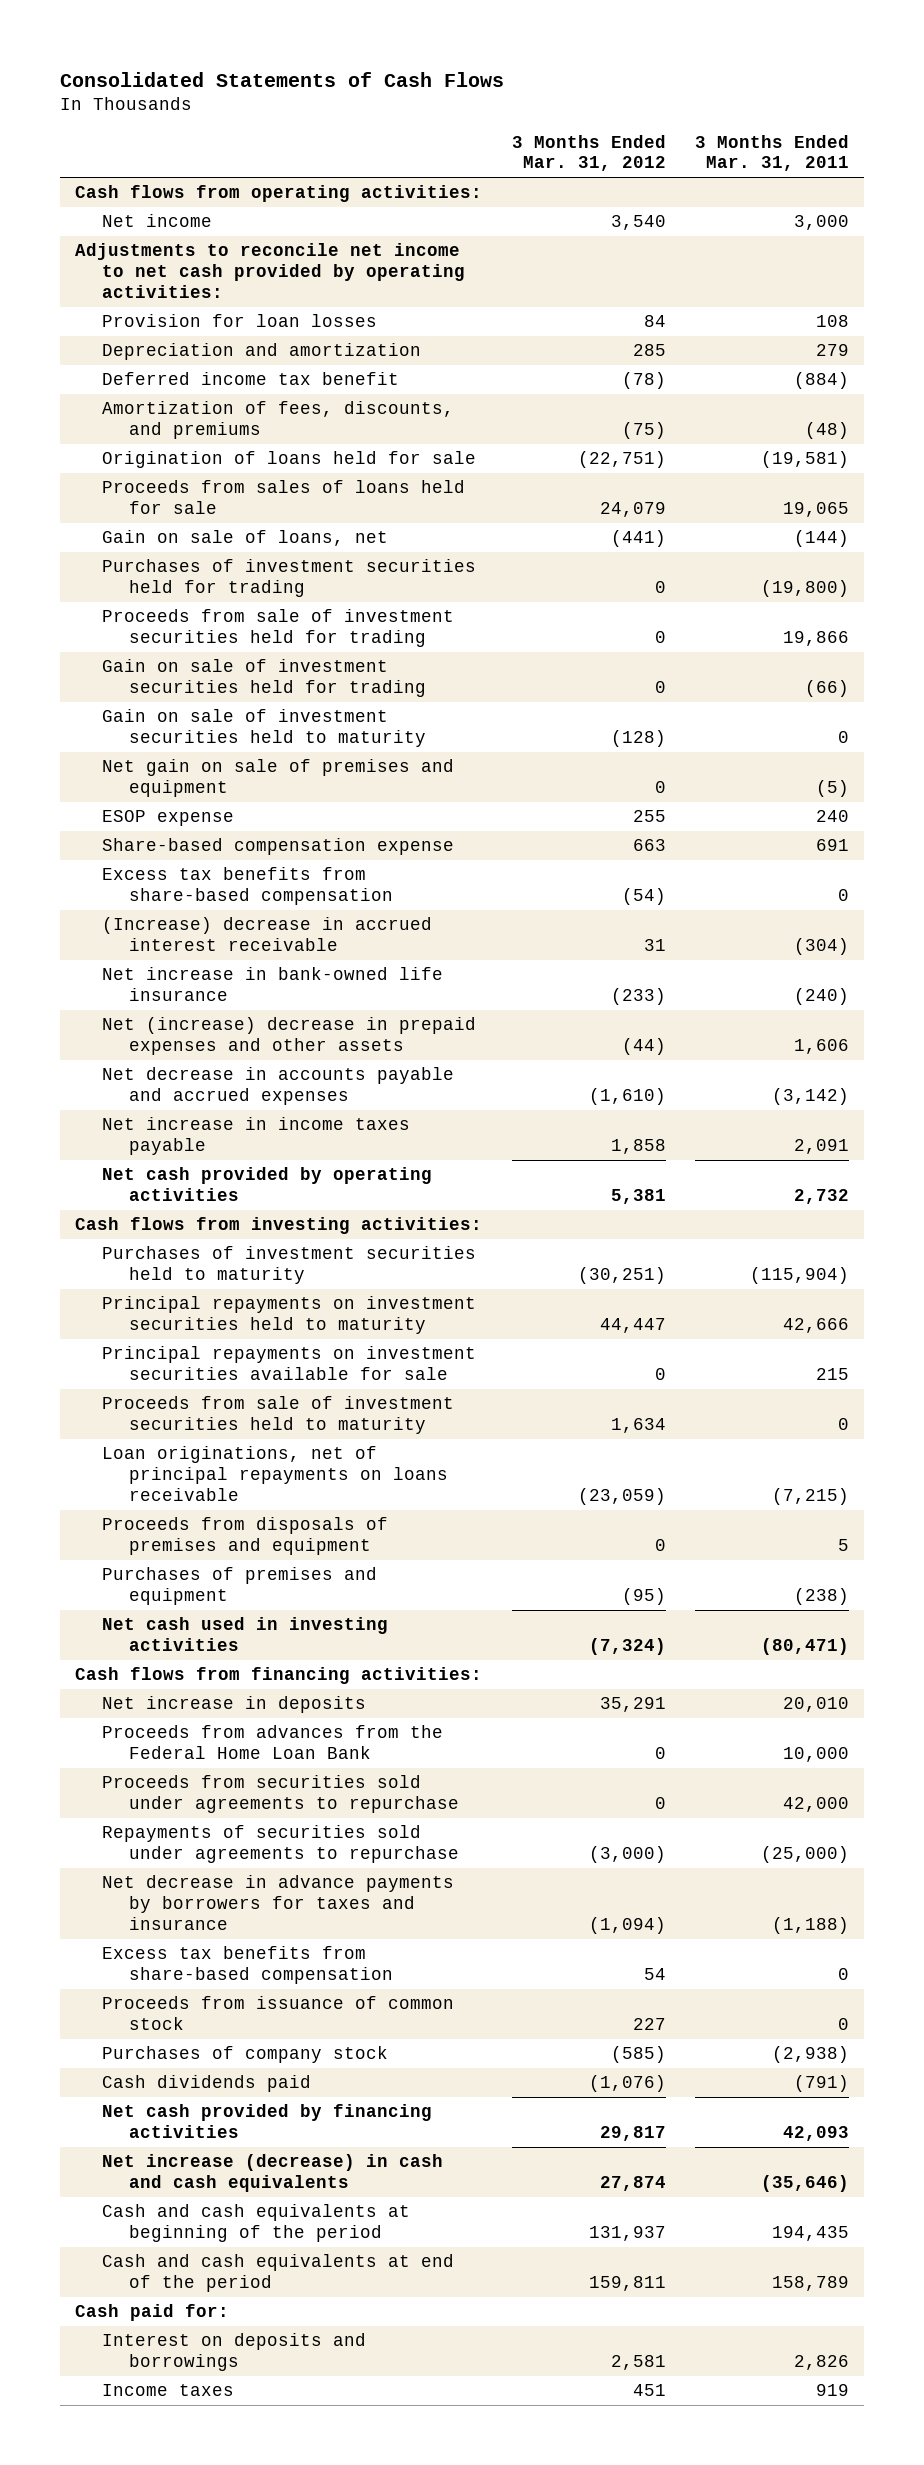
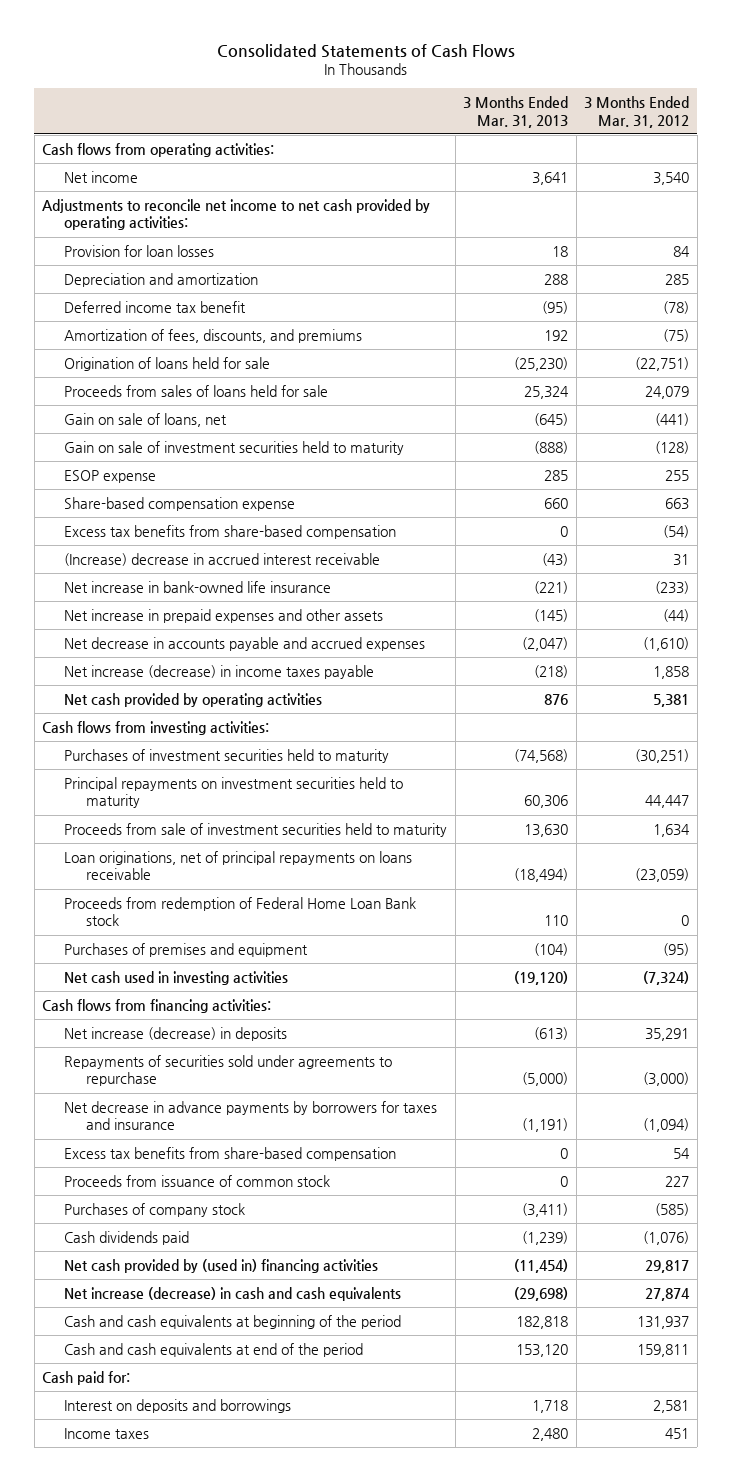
[695,134,850,172] 3 Months Ended Mar. 31, 2011 -> none
none -> [463,96,569,128] 3 Months Ended Mar. 31, 2013
[101,559,476,598] Purchases of investment securities held for trading -> none
[101,609,454,648] Proceeds from sale of investment securities held for trading -> none
[101,659,426,698] Gain on sale of investment securities held for trading -> none
[101,759,454,798] Net gain on sale of premises and equipment -> none
[101,1017,476,1056] Net (increase) decrease in prepaid expenses and other assets -> [64,608,384,623] Net increase in prepaid expenses and other assets
[101,1117,410,1156] Net increase in income taxes payable -> [64,664,375,679] Net increase (decrease) in income taxes payable
[101,1346,476,1381] Principal repayments on investment securities available for sale -> none
[101,1517,388,1556] Proceeds from disposals of premises and equipment -> none
none -> [64,896,417,927] Proceeds from redemption of Federal Home Loan Bank stock
[101,1725,443,1760] Proceeds from advances from the Federal Home Loan Bank -> none
[101,1775,459,1814] Proceeds from securities sold under agreements to repurchase -> none
[101,1696,366,1714] Net increase in deposits -> [64,1026,288,1041] Net increase (decrease) in deposits
[101,2104,432,2139] Net cash provided by financing activities -> [64,1258,379,1273] Net cash provided by (used in) financing activities

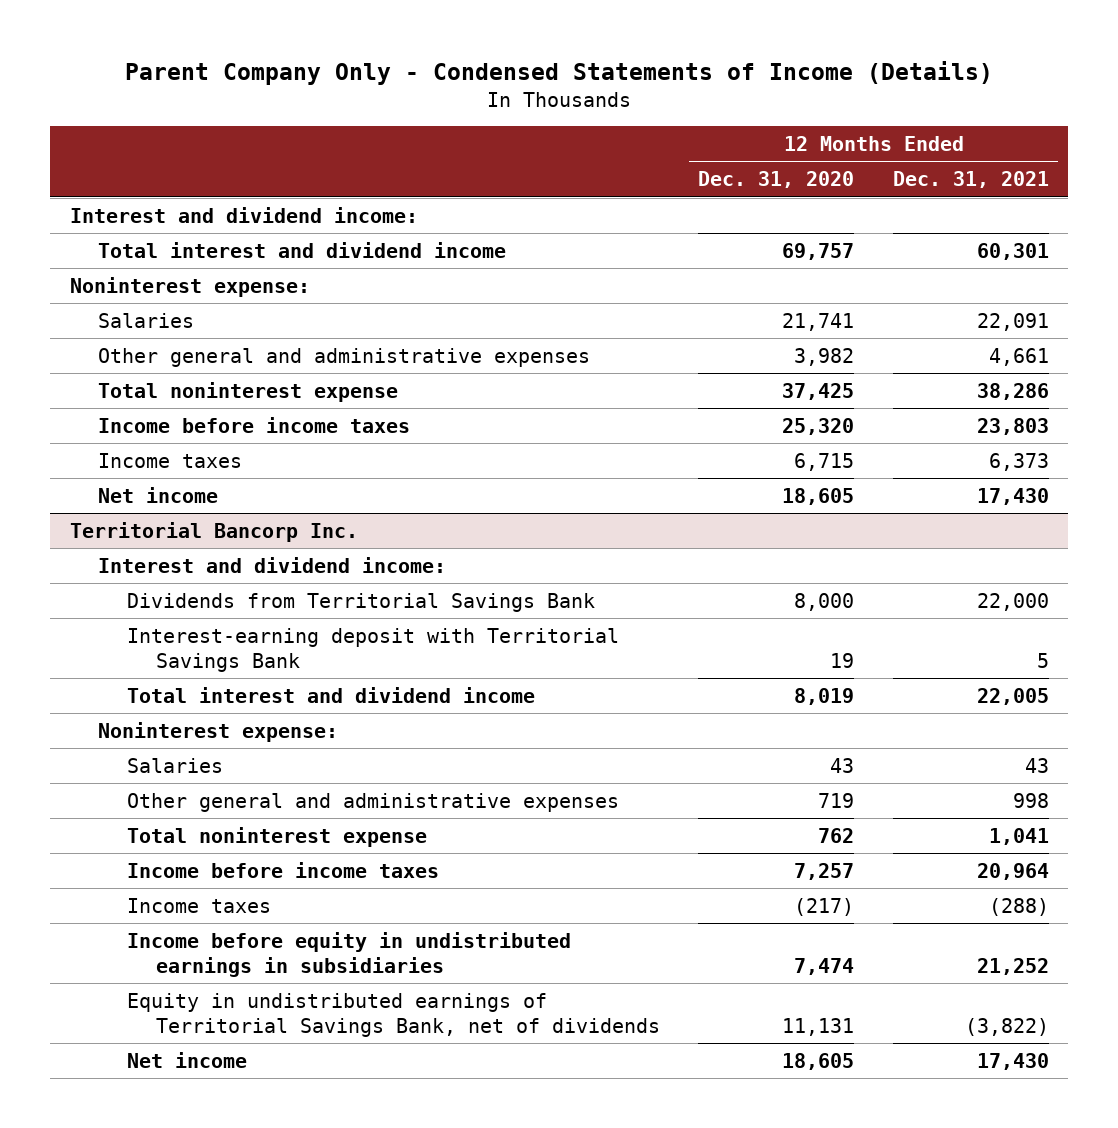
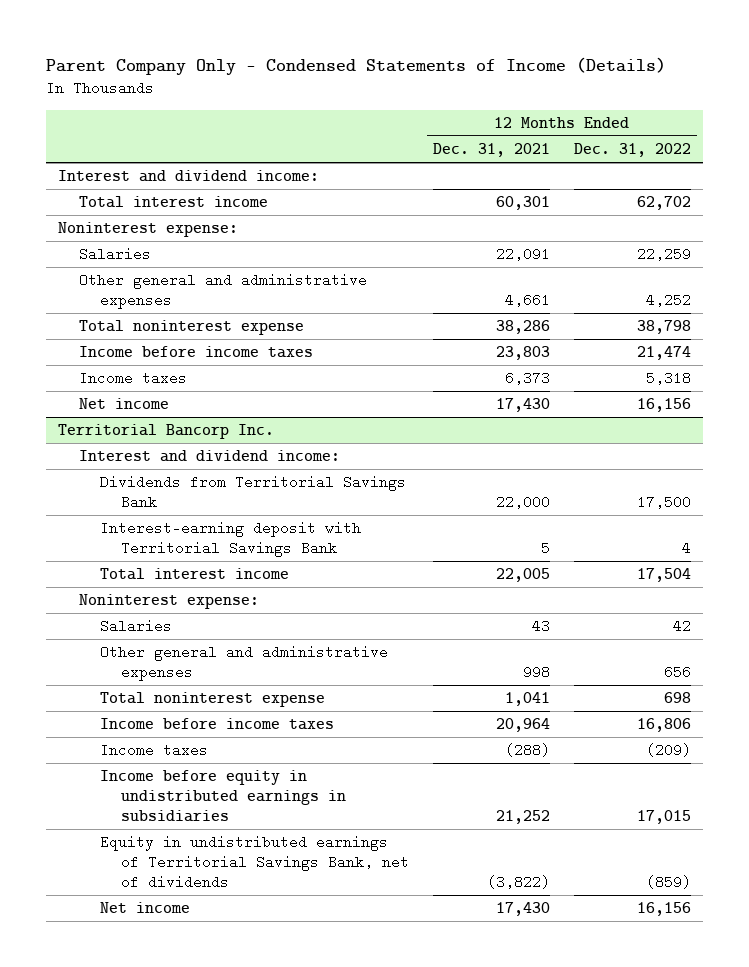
[698,171,855,189] Dec. 31, 2020 -> none
none -> [573,142,691,157] Dec. 31, 2022
[98,241,507,258] Total interest and dividend income -> [78,196,268,209] Total interest income
[127,686,536,703] Total interest and dividend income -> [100,568,290,581] Total interest income

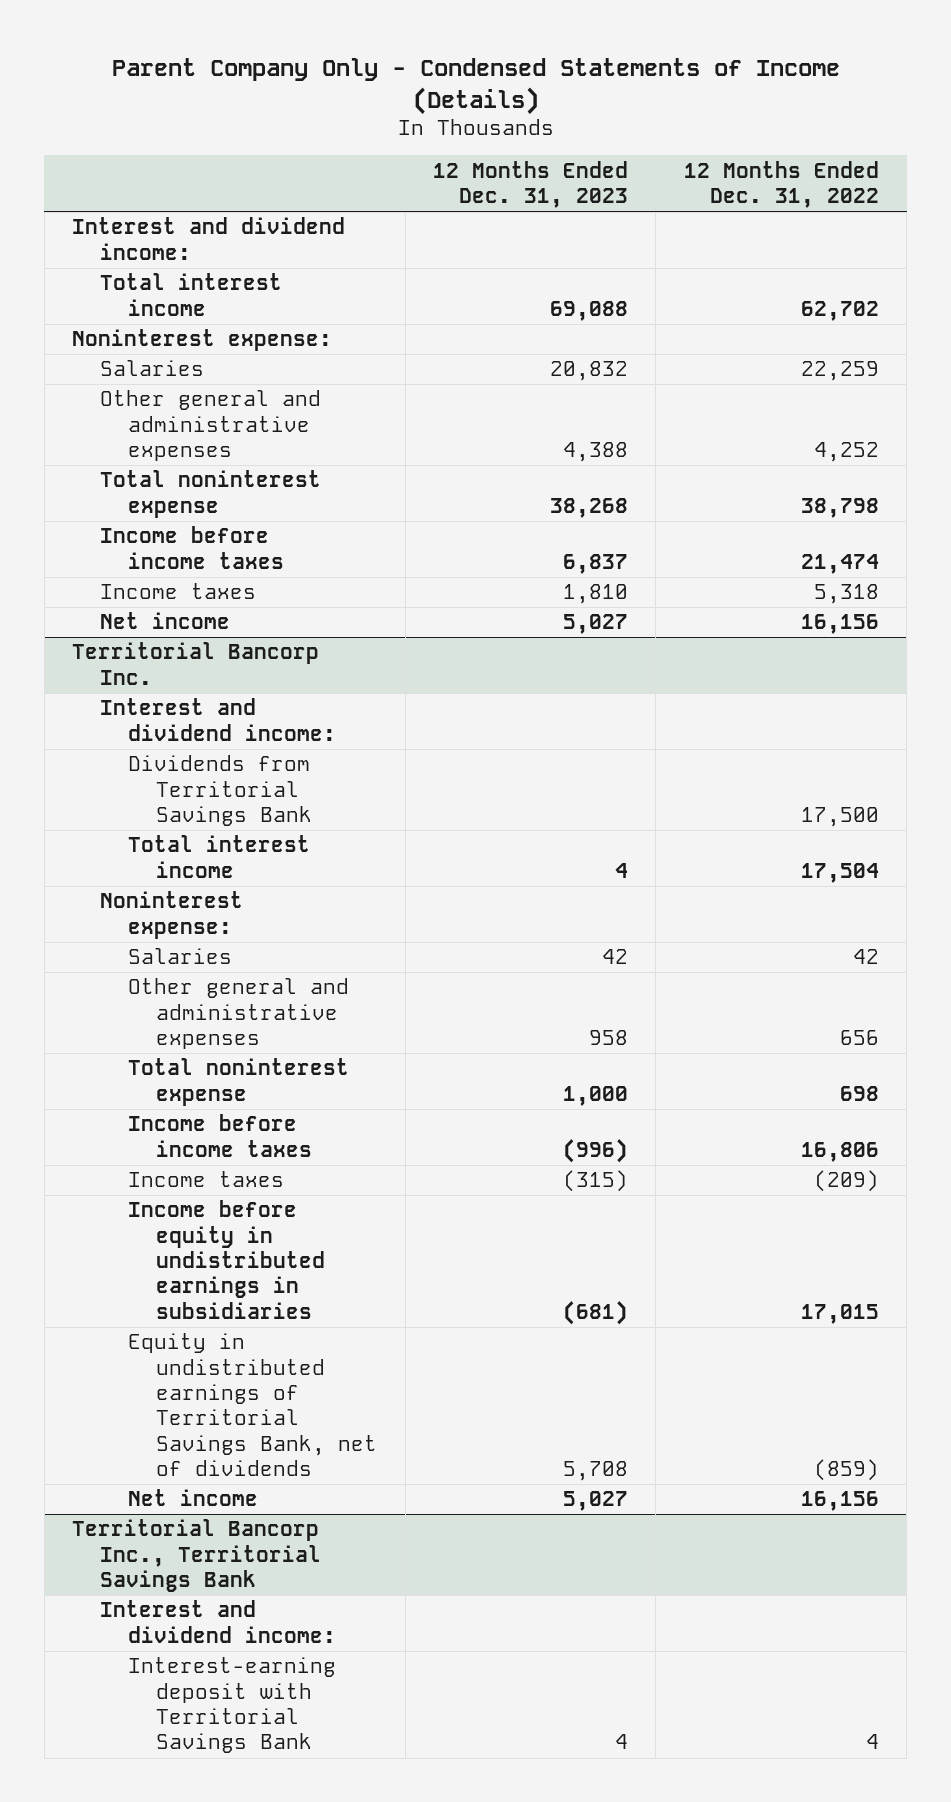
[433,142,551,157] Dec. 31, 2021 -> none
none -> [432,160,628,209] 12 Months Ended Dec. 31, 2023
[100,521,362,557] Interest-earning deposit with Territorial Savings Bank -> none
none -> [72,1519,322,1593] Territorial Bancorp Inc., Territorial Savings Bank
none -> [100,1600,337,1643] Interest and dividend income:
none -> [128,1657,337,1754] Interest-earning deposit with Territorial Savings Bank

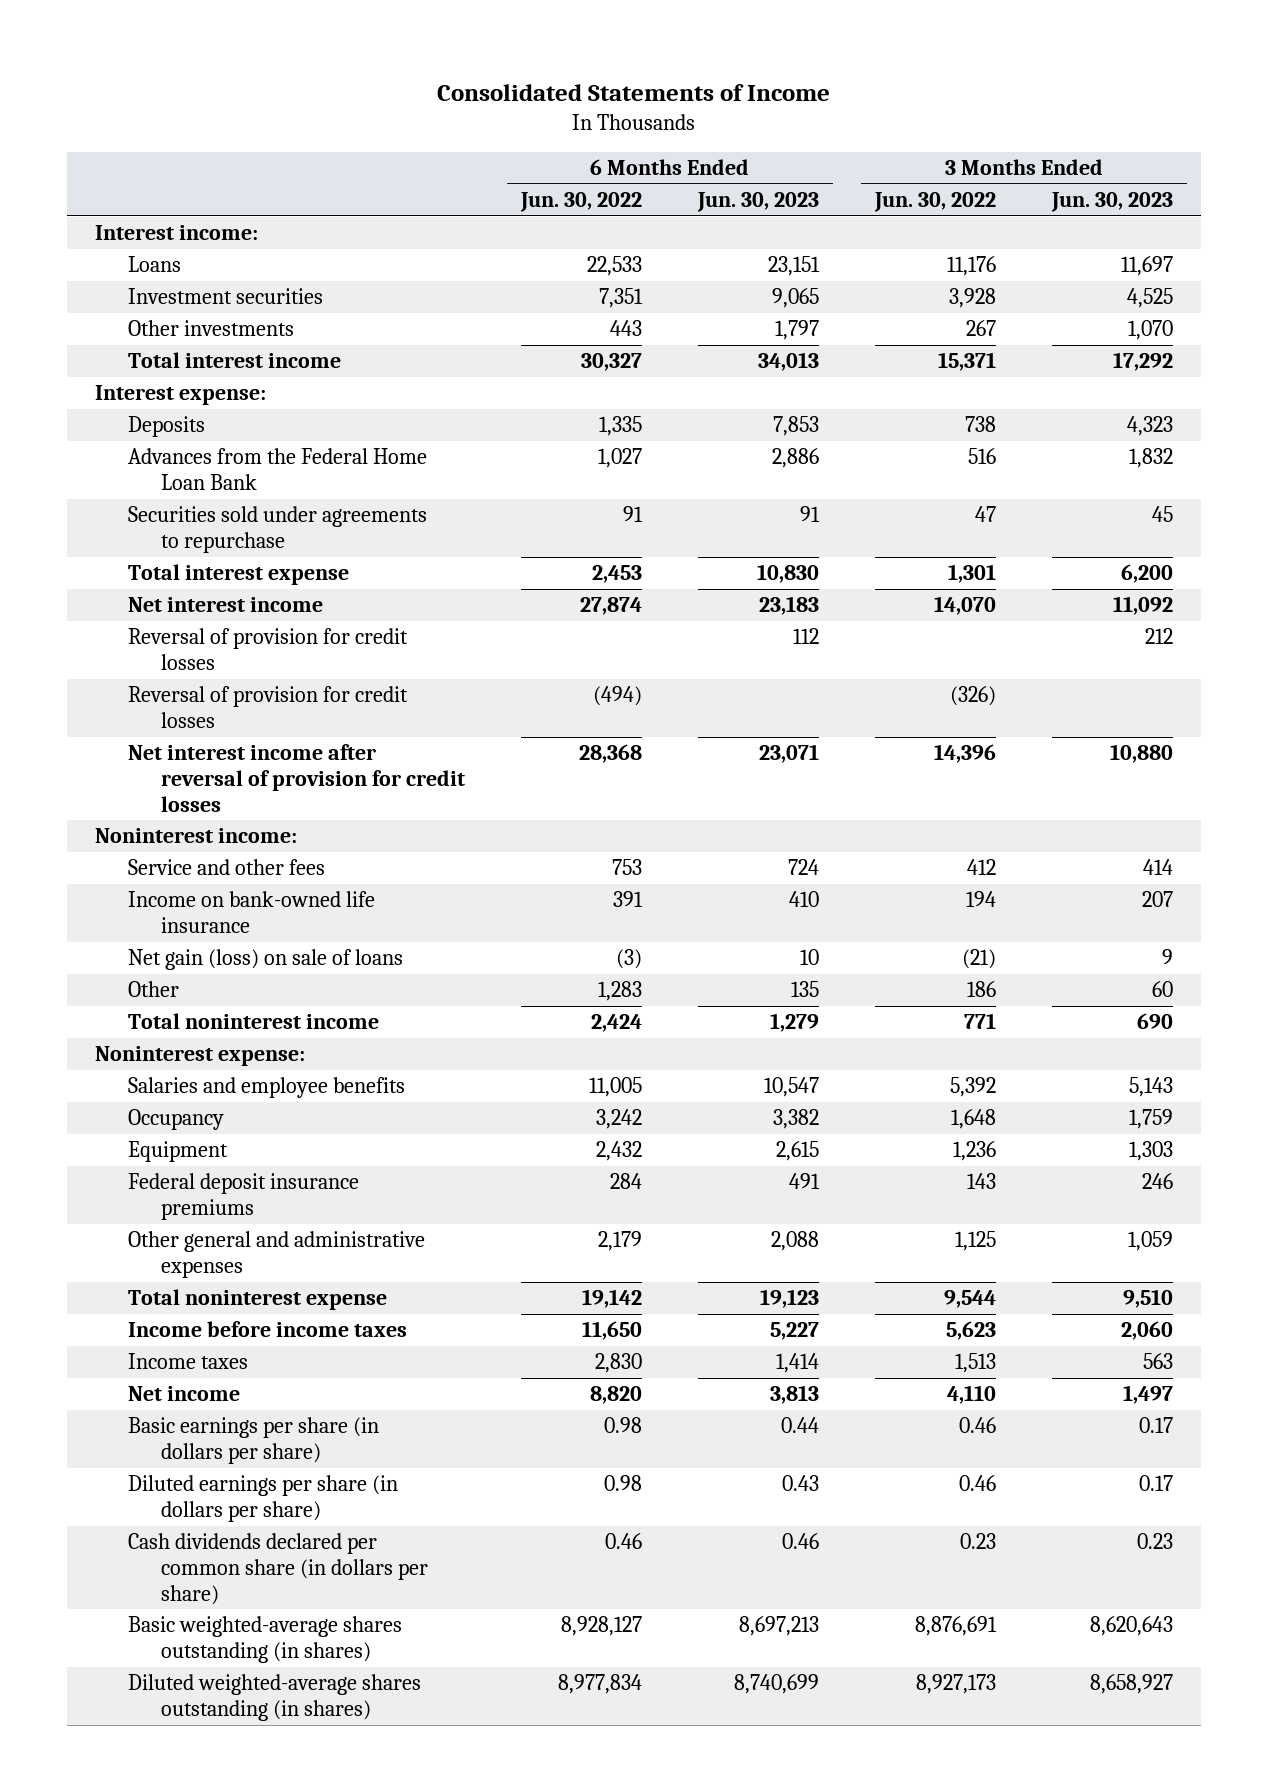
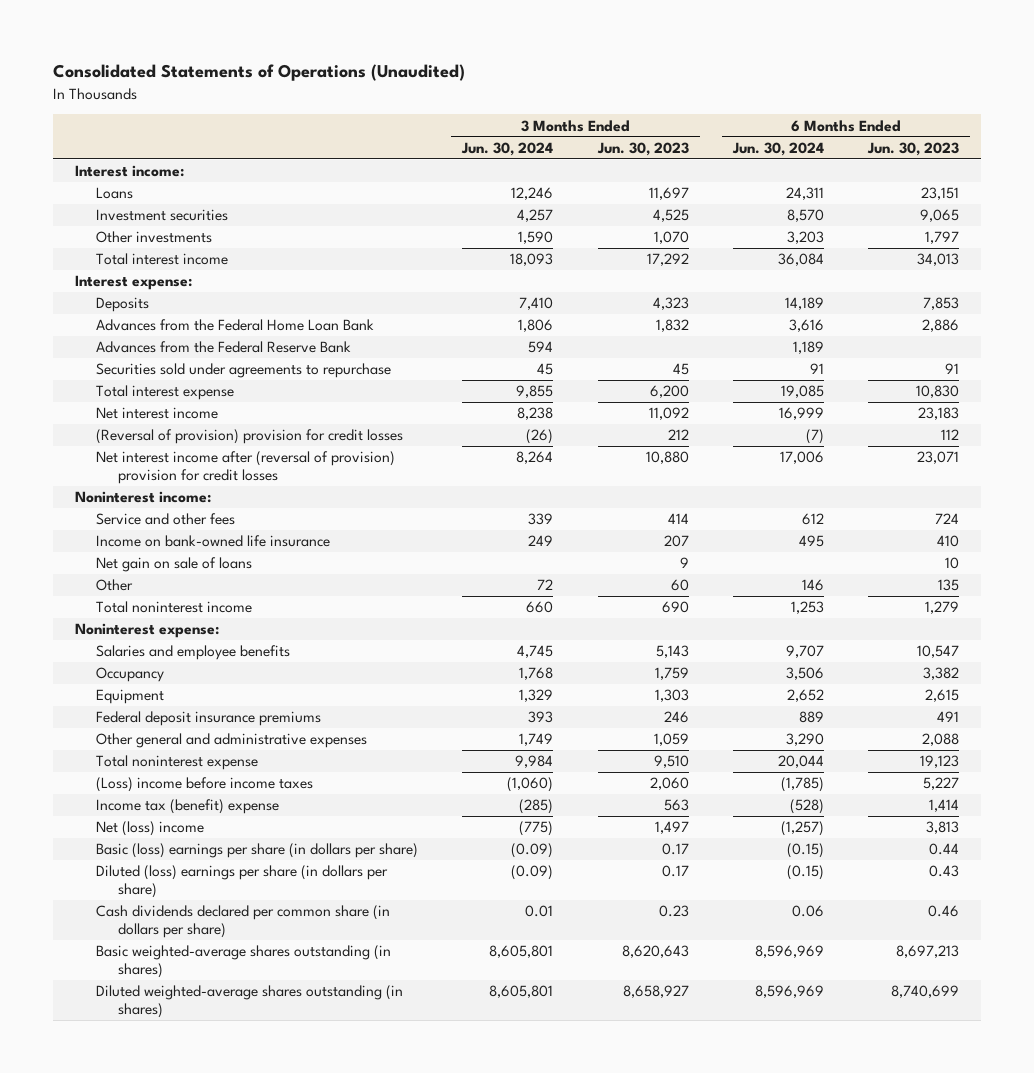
[437,83,831,101] Consolidated Statements of Income -> [52,64,465,82] Consolidated Statements of Operations (Unaudited)
[520,192,643,213] Jun. 30, 2022 -> none
[874,192,997,213] Jun. 30, 2022 -> none
none -> [461,141,554,156] Jun. 30, 2024
none -> [731,141,824,156] Jun. 30, 2024
none -> [96,341,352,354] Advances from the Federal Reserve Bank
[128,686,409,729] Reversal of provision for credit losses -> none
[128,628,409,671] Reversal of provision for credit losses -> [96,429,404,445] (Reversal of provision) provision for credit losses
[128,744,466,812] Net interest income after reversal of provision for credit losses -> [96,451,396,485] Net interest income after (reversal of provision) provision for credit losses
[128,949,404,971] Net gain (loss) on sale of loans -> [96,557,253,573] Net gain on sale of loans
[128,1321,408,1338] Income before income taxes -> [96,777,314,793] (Loss) income before income taxes
[128,1353,249,1370] Income taxes -> [96,799,280,815] Income tax (benefit) expense
[128,1386,241,1402] Net income -> [96,821,205,837] Net (loss) income
[128,1417,380,1465] Basic earnings per share (in dollars per share) -> [96,843,419,859] Basic (loss) earnings per share (in dollars per share)
[128,1475,399,1523] Diluted earnings per share (in dollars per share) -> [96,865,389,899] Diluted (loss) earnings per share (in dollars per share)

